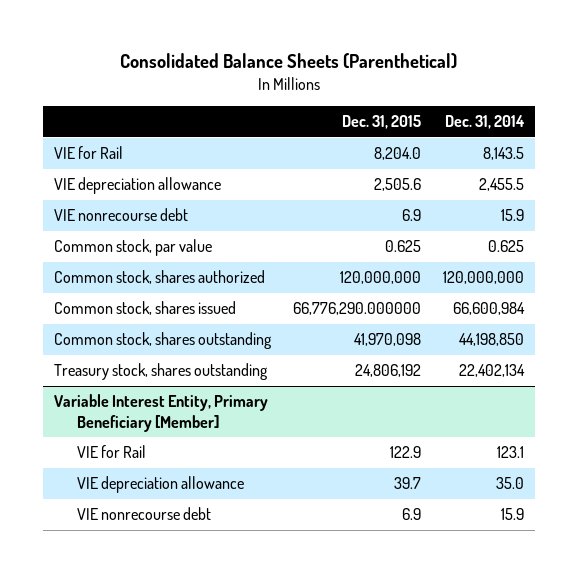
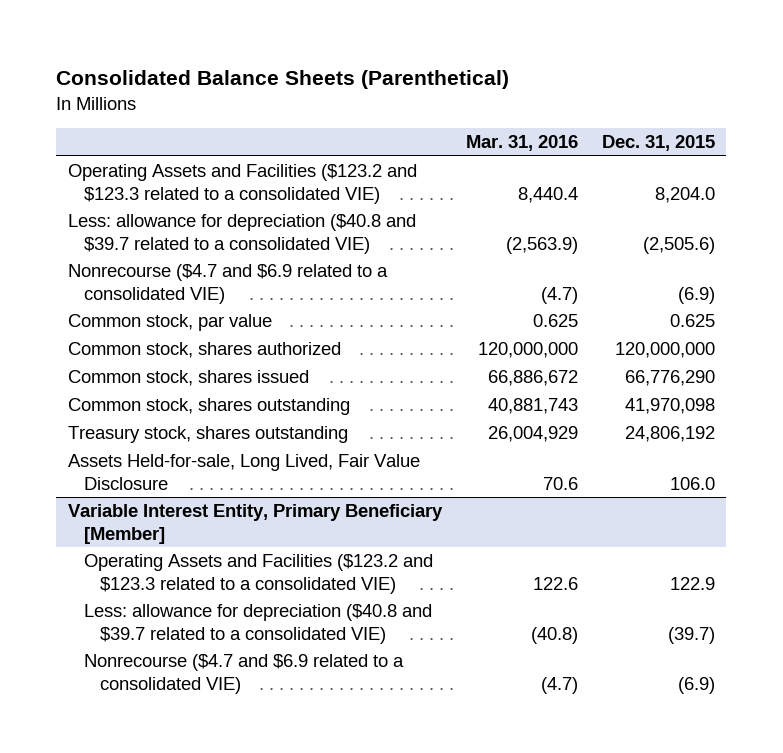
[444,114,525,129] Dec. 31, 2014 -> none
none -> [465,135,578,152] Mar. 31, 2016
[53,208,188,222] VIE nonrecourse debt -> none
[53,146,123,160] VIE for Rail -> [68,164,418,204] Operating Assets and Facilities ($123.2 and $123.3 related to a consolidated VIE)
[53,177,221,195] VIE depreciation allowance -> [68,214,417,254] Less: allowance for depreciation ($40.8 and $39.7 related to a consolidated VIE)
[373,178,421,192] 2,505.6 -> [642,236,715,254] (2,505.6)
none -> [68,264,389,304] Nonrecourse ($4.7 and $6.9 related to a consolidated VIE)
[292,302,421,316] 66,776,290.000000 -> [624,370,715,387] 66,776,290
none -> [68,454,421,490] Assets Held-for-sale, Long Lived, Fair Value Disclosure
[77,507,212,521] VIE nonrecourse debt -> none
[77,445,147,459] VIE for Rail -> [84,554,434,594] Operating Assets and Facilities ($123.2 and $123.3 related to a consolidated VIE)
[77,476,245,494] VIE depreciation allowance -> [84,604,433,644] Less: allowance for depreciation ($40.8 and $39.7 related to a consolidated VIE)
[393,477,421,490] 39.7 -> [667,626,715,644] (39.7)
none -> [84,654,405,694] Nonrecourse ($4.7 and $6.9 related to a consolidated VIE)

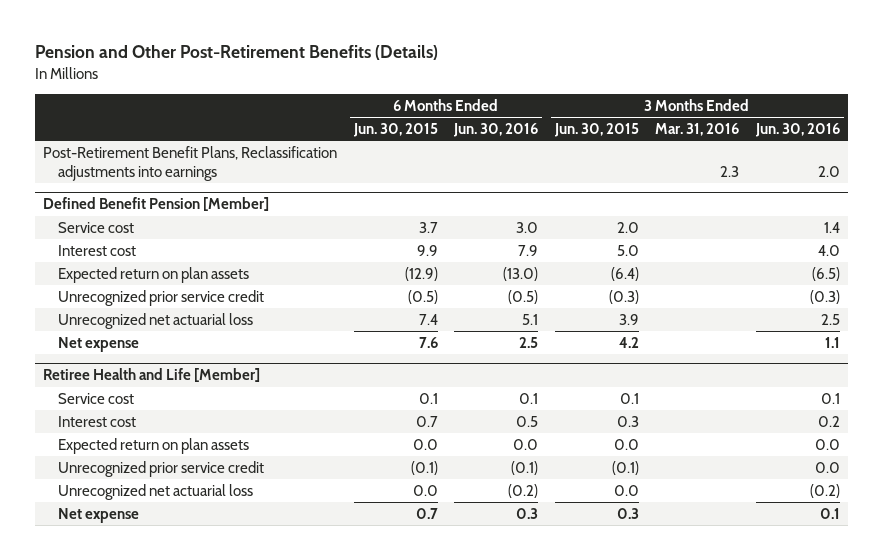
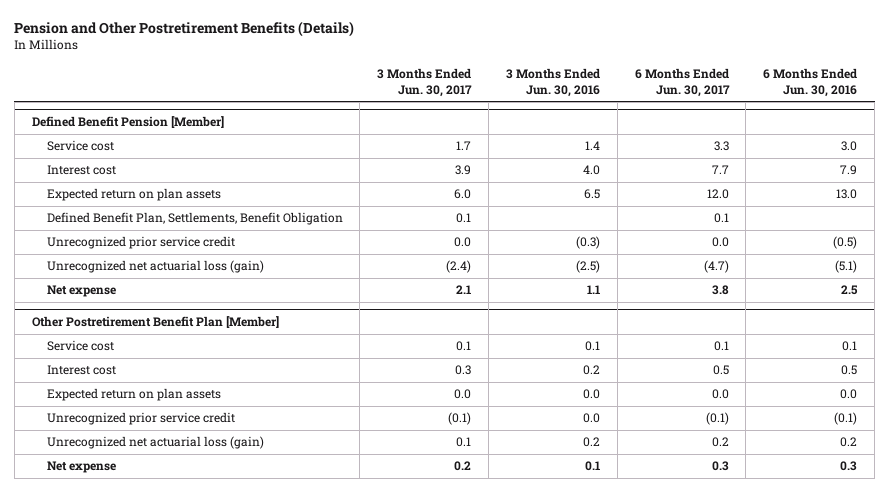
[34,45,438,61] Pension and Other Post-Retirement Benefits (Details) -> [14,21,355,38] Pension and Other Postretirement Benefits (Details)
[352,123,438,138] Jun. 30, 2015 -> none
[553,123,639,138] Jun. 30, 2015 -> none
[655,123,740,137] Mar. 31, 2016 -> none
none -> [377,68,473,97] 3 Months Ended Jun. 30, 2017
none -> [634,68,730,97] 6 Months Ended Jun. 30, 2017
[43,145,338,181] Post-Retirement Benefit Plans, Reclassification adjustments into earnings -> none
[503,266,539,281] (13.0) -> [836,189,858,200] 13.0
[811,266,840,281] (6.5) -> [583,189,600,200] 6.5
none -> [46,212,343,226] Defined Benefit Plan, Settlements, Benefit Obligation
[57,312,253,329] Unrecognized net actuarial loss -> [46,260,264,274] Unrecognized net actuarial loss (gain)
[522,313,539,325] 5.1 -> [835,260,858,274] (5.1)
[820,313,840,325] 2.5 -> [575,260,600,274] (2.5)
[43,368,261,383] Retiree Health and Life [Member] -> [31,316,279,329] Other Postretirement Benefit Plan [Member]
[57,483,253,500] Unrecognized net actuarial loss -> [46,436,264,450] Unrecognized net actuarial loss (gain)
[508,483,539,498] (0.2) -> [840,437,858,448] 0.2
[809,483,840,498] (0.2) -> [582,437,600,448] 0.2

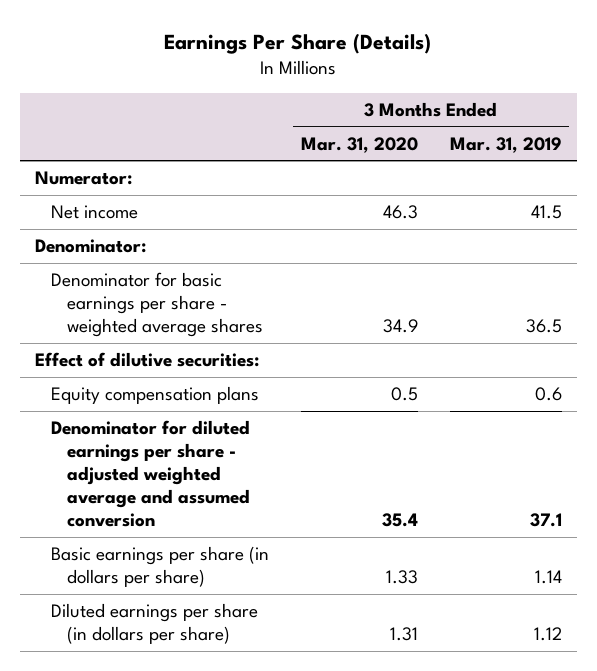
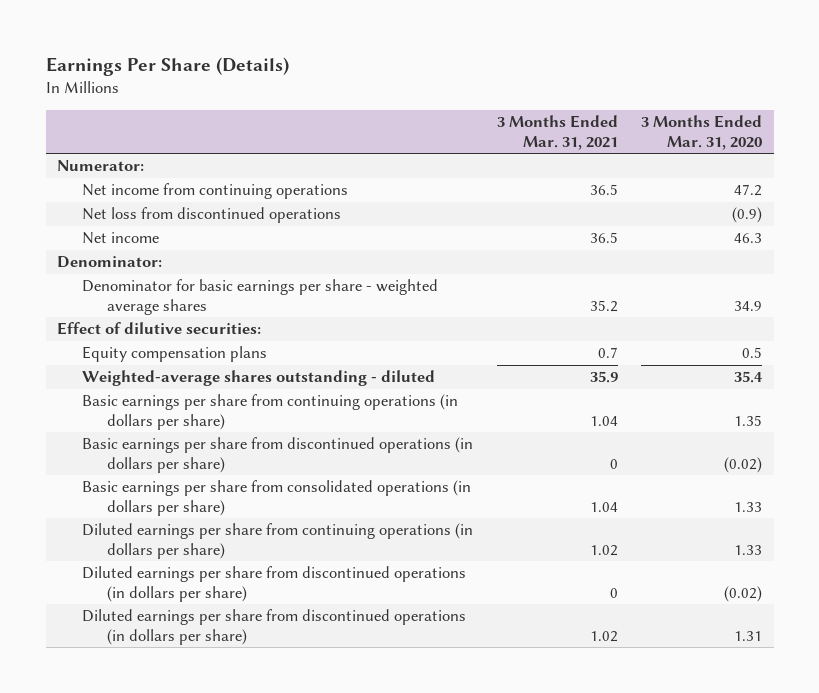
[449,136,562,153] Mar. 31, 2019 -> none
none -> [496,115,618,150] 3 Months Ended Mar. 31, 2021
none -> [82,183,349,200] Net income from continuing operations
none -> [82,207,342,224] Net loss from discontinued operations
[51,420,251,528] Denominator for diluted earnings per share - adjusted weighted average and assumed conversion -> [82,370,436,387] Weighted-average shares outstanding - diluted
none -> [82,394,459,430] Basic earnings per share from continuing operations (in dollars per share)
none -> [82,437,474,473] Basic earnings per share from discontinued operations (in dollars per share)
[51,546,270,588] Basic earnings per share (in dollars per share) -> [82,480,472,516] Basic earnings per share from consolidated operations (in dollars per share)
none -> [82,523,474,559] Diluted earnings per share from continuing operations (in dollars per share)
none -> [82,566,467,602] Diluted earnings per share from discontinued operations (in dollars per share)
[51,603,259,645] Diluted earnings per share (in dollars per share) -> [82,609,467,645] Diluted earnings per share from discontinued operations (in dollars per share)

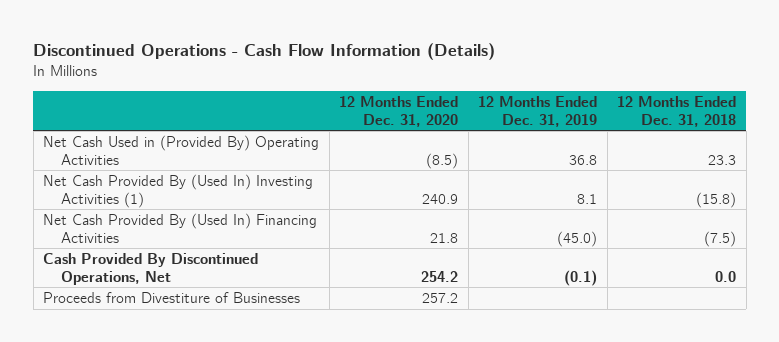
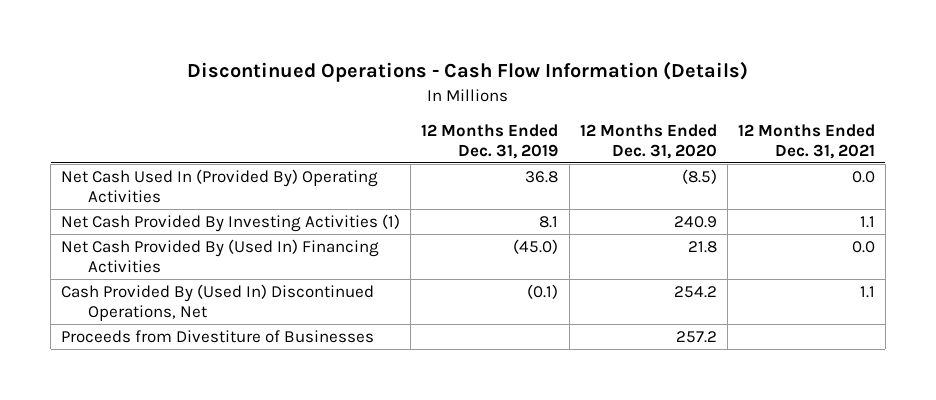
[617,95,737,127] 12 Months Ended Dec. 31, 2018 -> none
none -> [737,123,875,159] 12 Months Ended Dec. 31, 2021
[43,134,320,165] Net Cash Used in (Provided By) Operating Activities -> [61,168,379,204] Net Cash Used In (Provided By) Operating Activities
[43,173,314,208] Net Cash Provided By (Used In) Investing Activities (1) -> [61,213,401,232] Net Cash Provided By Investing Activities (1)
[43,252,259,285] Cash Provided By Discontinued Operations, Net -> [61,283,375,322] Cash Provided By (Used In) Discontinued Operations, Net

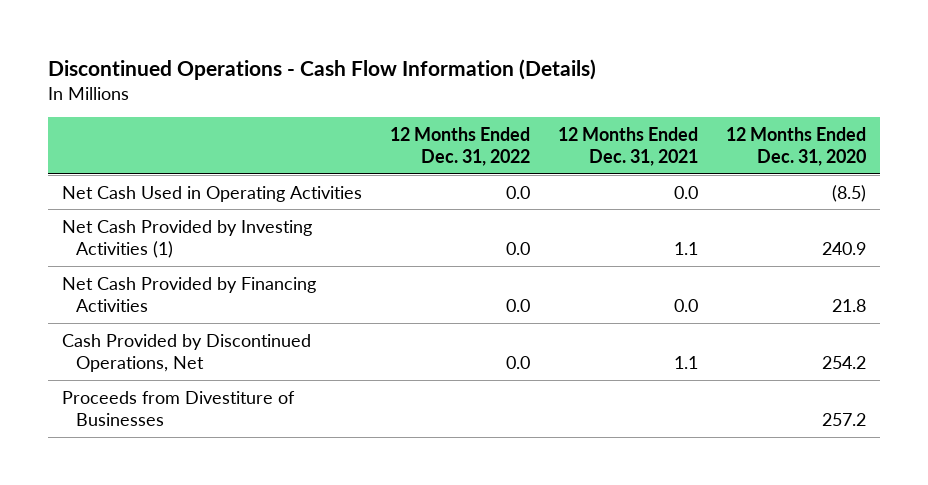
[421,123,559,159] 12 Months Ended Dec. 31, 2019 -> none
none -> [390,127,531,167] 12 Months Ended Dec. 31, 2022
[61,168,379,204] Net Cash Used In (Provided By) Operating Activities -> [62,185,363,202] Net Cash Used in Operating Activities
[61,213,401,232] Net Cash Provided By Investing Activities (1) -> [62,219,313,258] Net Cash Provided by Investing Activities (1)
[61,238,380,274] Net Cash Provided By (Used In) Financing Activities -> [62,276,317,312] Net Cash Provided by Financing Activities
[61,283,375,322] Cash Provided By (Used In) Discontinued Operations, Net -> [62,333,312,372] Cash Provided by Discontinued Operations, Net

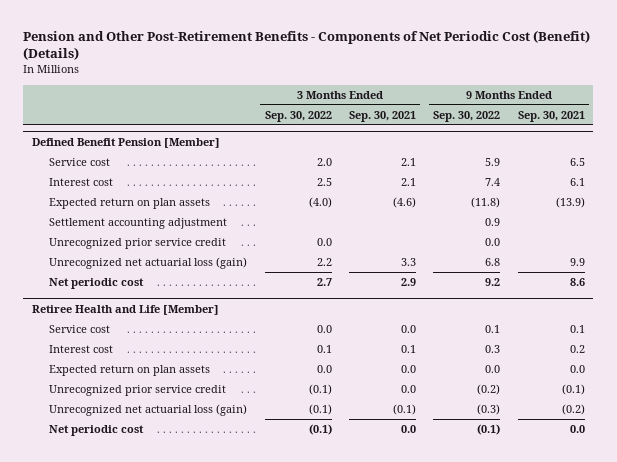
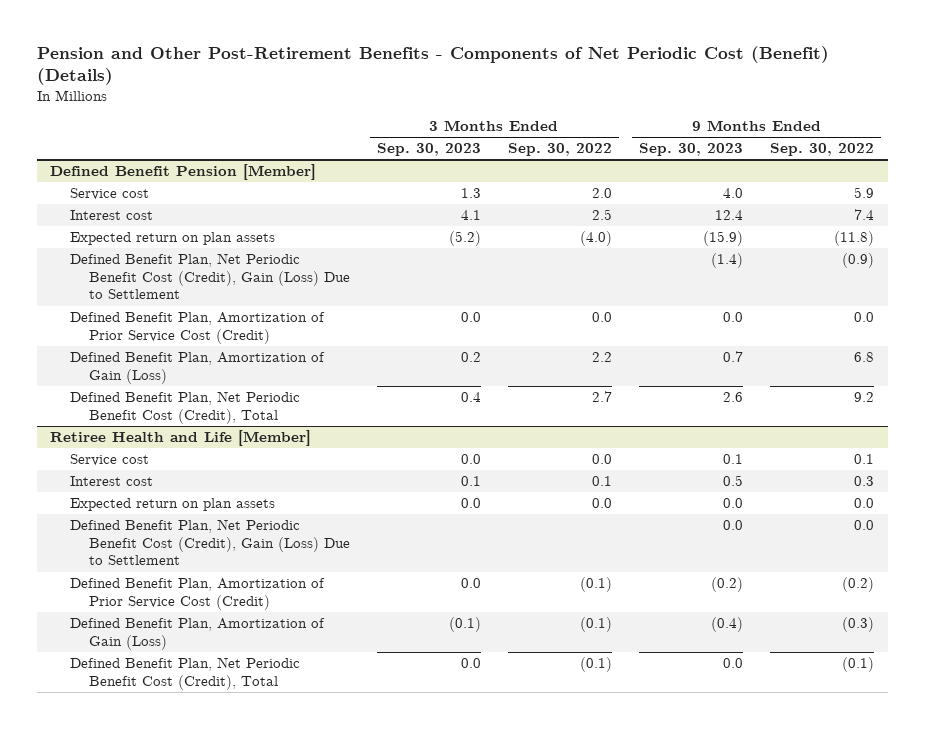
[348,110,416,122] Sep. 30, 2021 -> none
[517,110,585,122] Sep. 30, 2021 -> none
none -> [376,143,481,157] Sep. 30, 2023
none -> [639,143,744,157] Sep. 30, 2023
[49,218,228,230] Settlement accounting adjustment -> none
none -> [69,253,350,300] Defined Benefit Plan, Net Periodic Benefit Cost (Credit), Gain (Loss) Due to Settlement
[49,238,227,250] Unrecognized prior service credit -> [69,312,325,344] Defined Benefit Plan, Amortization of Prior Service Cost (Credit)
[49,257,248,270] Unrecognized net actuarial loss (gain) -> [69,352,325,384] Defined Benefit Plan, Amortization of Gain (Loss)
[49,278,145,290] Net periodic cost -> [69,391,300,424] Defined Benefit Plan, Net Periodic Benefit Cost (Credit), Total
none -> [69,519,350,566] Defined Benefit Plan, Net Periodic Benefit Cost (Credit), Gain (Loss) Due to Settlement
[49,385,227,397] Unrecognized prior service credit -> [69,578,325,610] Defined Benefit Plan, Amortization of Prior Service Cost (Credit)
[49,404,248,417] Unrecognized net actuarial loss (gain) -> [69,618,325,650] Defined Benefit Plan, Amortization of Gain (Loss)
[49,425,145,437] Net periodic cost -> [69,657,300,690] Defined Benefit Plan, Net Periodic Benefit Cost (Credit), Total

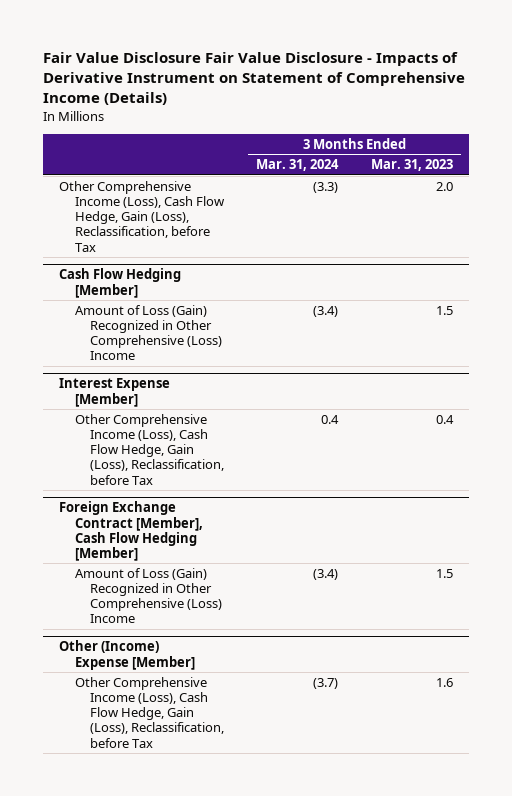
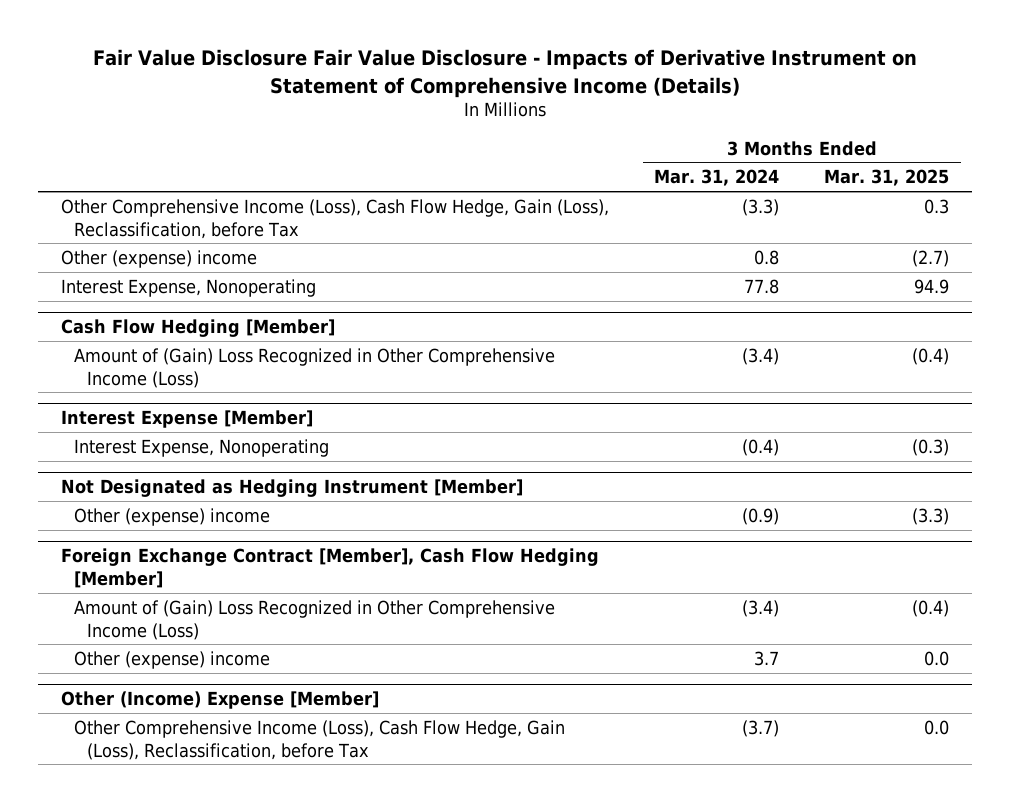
[370,159,453,172] Mar. 31, 2023 -> none
none -> [824,169,950,187] Mar. 31, 2025
none -> [60,249,257,268] Other (expense) income
none -> [60,278,316,297] Interest Expense, Nonoperating
[74,304,222,361] Amount of Loss (Gain) Recognized in Other Comprehensive (Loss) Income -> [73,347,555,388] Amount of (Gain) Loss Recognized in Other Comprehensive Income (Loss)
[74,413,224,485] Other Comprehensive Income (Loss), Cash Flow Hedge, Gain (Loss), Reclassification, before Tax -> none
none -> [73,438,329,457] Interest Expense, Nonoperating
none -> [60,479,523,498] Not Designated as Hedging Instrument [Member]
none -> [73,507,270,526] Other (expense) income
[74,567,222,624] Amount of Loss (Gain) Recognized in Other Comprehensive (Loss) Income -> [73,599,555,640] Amount of (Gain) Loss Recognized in Other Comprehensive Income (Loss)
none -> [73,650,270,669] Other (expense) income

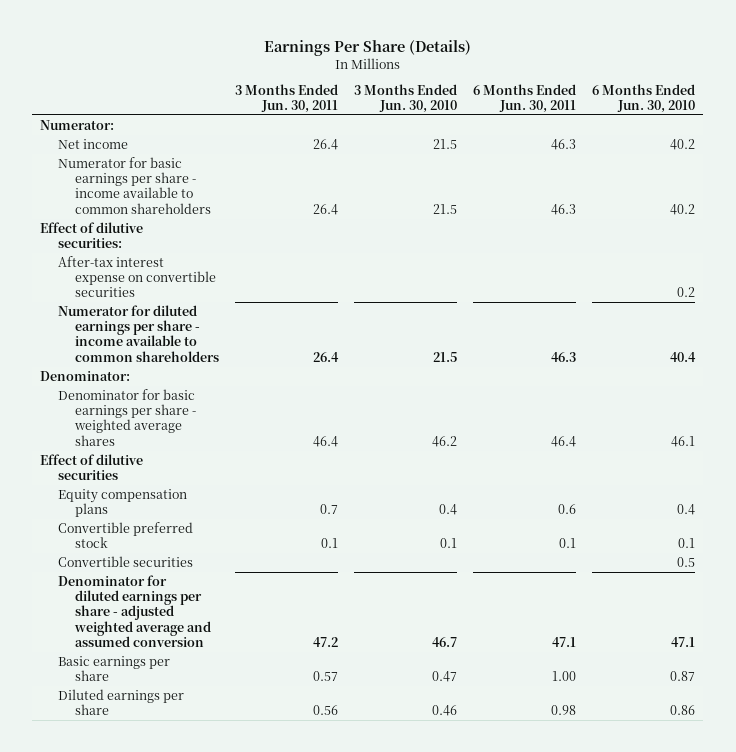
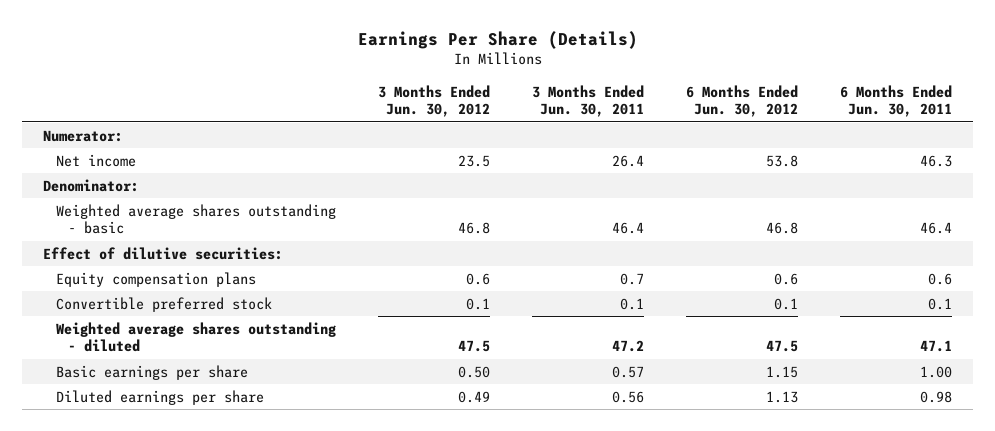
[353,83,457,114] 3 Months Ended Jun. 30, 2010 -> none
[592,83,696,114] 6 Months Ended Jun. 30, 2010 -> none
none -> [377,84,490,118] 3 Months Ended Jun. 30, 2012
none -> [686,84,799,118] 6 Months Ended Jun. 30, 2012
[57,156,211,214] Numerator for basic earnings per share - income available to common shareholders -> none
[57,255,216,298] After-tax interest expense on convertible securities -> none
[57,304,219,362] Numerator for diluted earnings per share - income available to common shareholders -> none
[40,453,144,481] Effect of dilutive securities -> none
[57,388,196,446] Denominator for basic earnings per share - weighted average shares -> [55,203,336,235] Weighted average shares outstanding - basic
[40,221,144,249] Effect of dilutive securities: -> [43,246,284,260] Effect of dilutive securities:
[57,555,193,567] Convertible securities -> none
[57,574,211,647] Denominator for diluted earnings per share - adjusted weighted average and assumed conversion -> [55,321,336,353] Weighted average shares outstanding - diluted

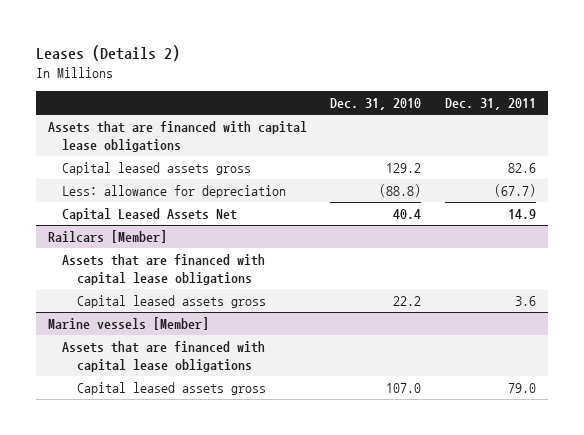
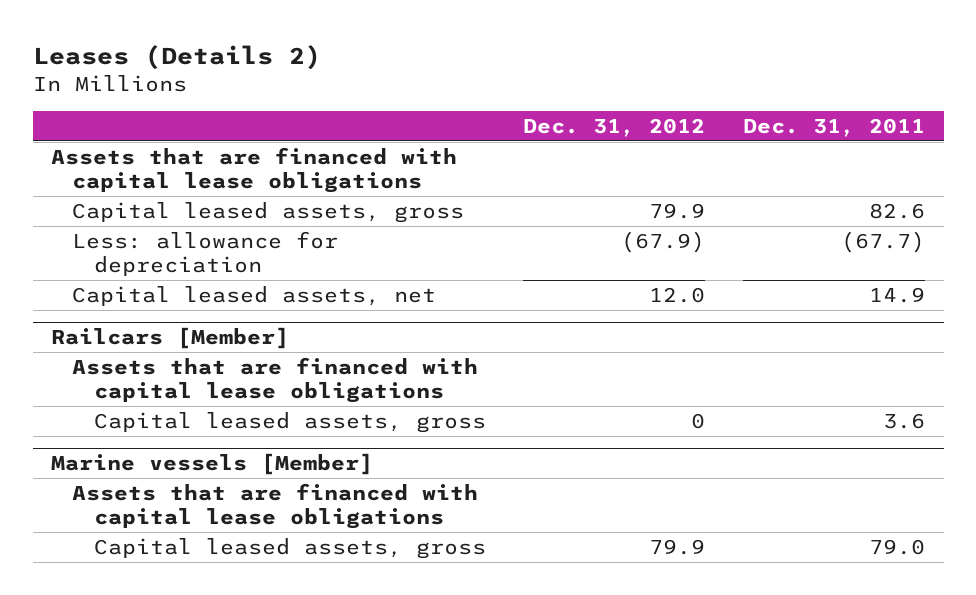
[330,98,422,111] Dec. 31, 2010 -> none
none -> [523,117,706,137] Dec. 31, 2012
[62,162,252,176] Capital leased assets gross -> [72,202,465,224] Capital leased assets, gross
[62,208,238,222] Capital Leased Assets Net -> [72,286,437,307] Capital leased assets, net
[76,295,266,309] Capital leased assets gross -> [93,412,486,434] Capital leased assets, gross
[76,382,266,396] Capital leased assets gross -> [93,538,486,560] Capital leased assets, gross

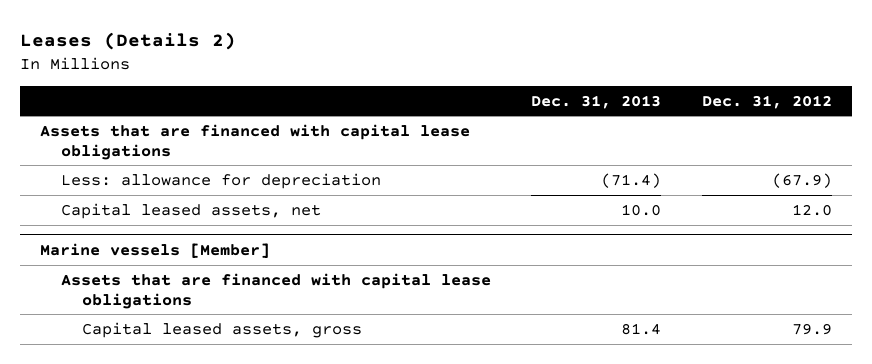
[742,117,925,137] Dec. 31, 2011 -> none
none -> [531,94,662,109] Dec. 31, 2013
[72,202,465,224] Capital leased assets, gross -> none
[51,327,290,350] Railcars [Member] -> none
[72,357,479,404] Assets that are financed with capital lease obligations -> none
[93,412,486,434] Capital leased assets, gross -> none

